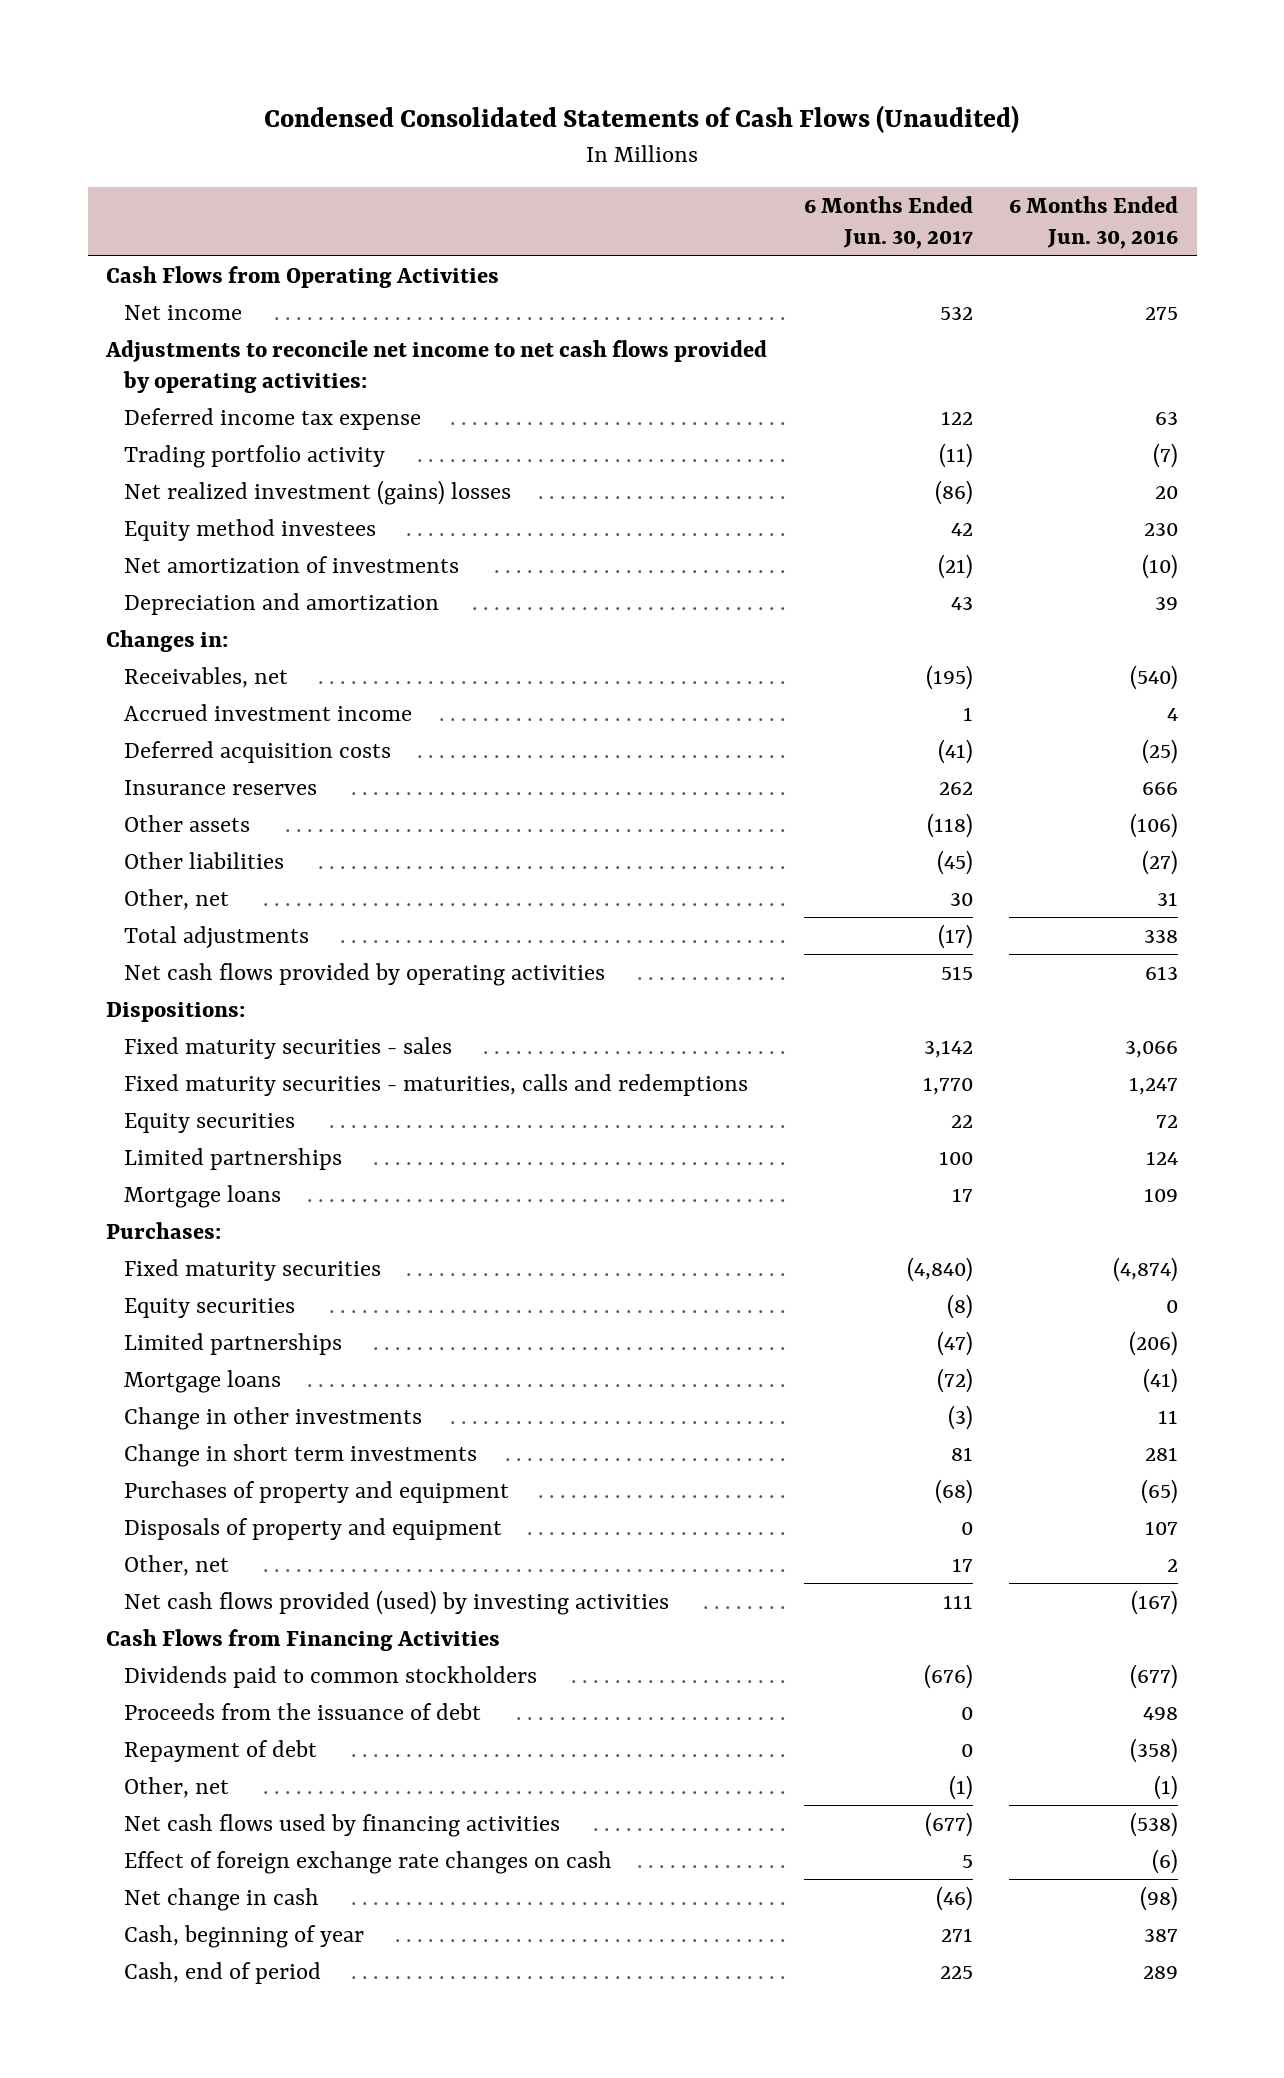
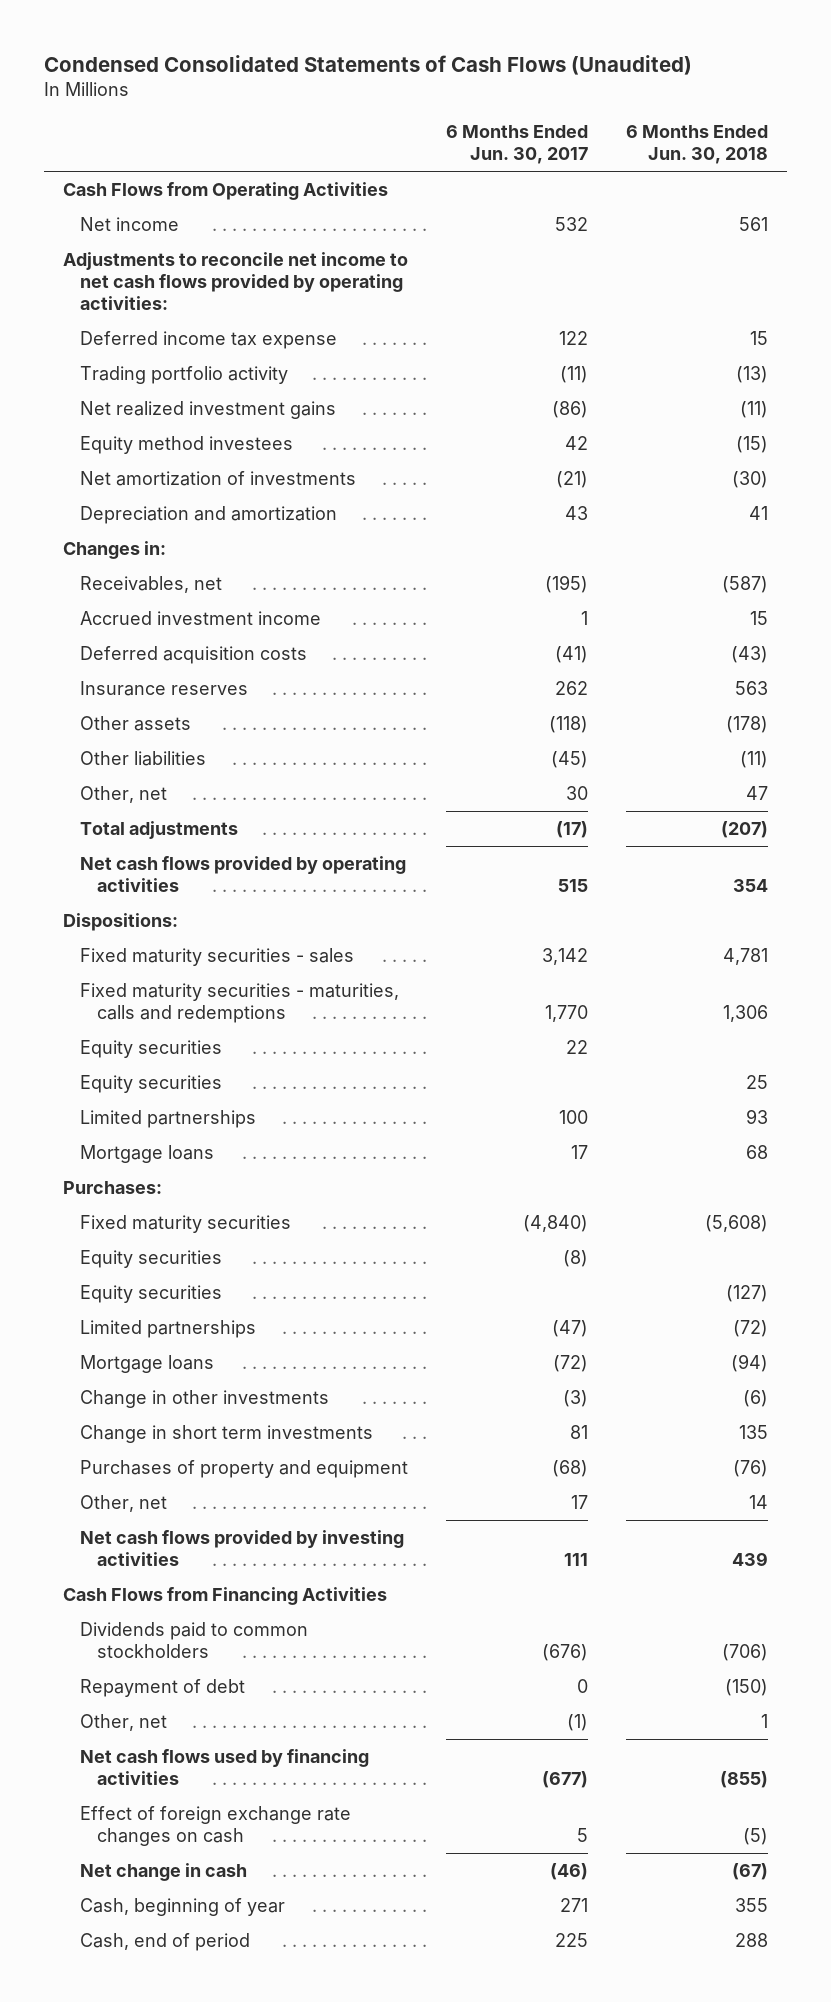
[1009,196,1179,250] 6 Months Ended Jun. 30, 2016 -> none
none -> [626,125,769,165] 6 Months Ended Jun. 30, 2018
[124,479,512,505] Net realized investment (gains) losses -> [80,401,337,420] Net realized investment gains
none -> [80,1075,223,1094] Equity securities
none -> [80,1285,223,1304] Equity securities
[124,1517,503,1540] Disposals of property and equipment -> none
[124,1589,670,1615] Net cash flows provided (used) by investing activities -> [80,1530,405,1567] Net cash flows provided by investing activities
[124,1702,482,1720] Proceeds from the issuance of debt -> none

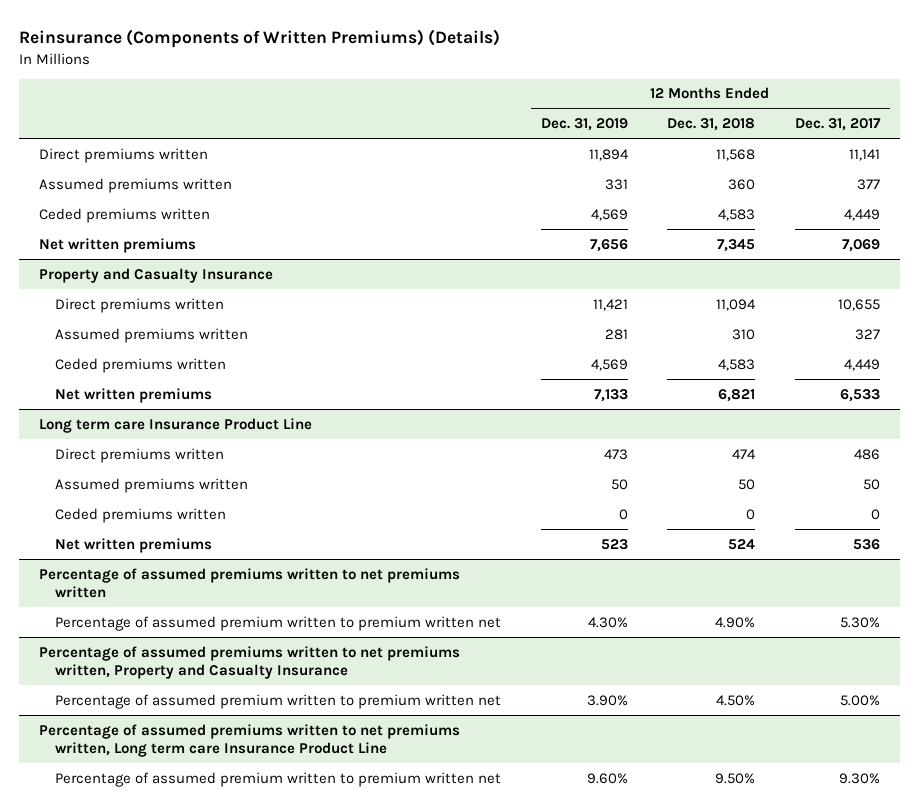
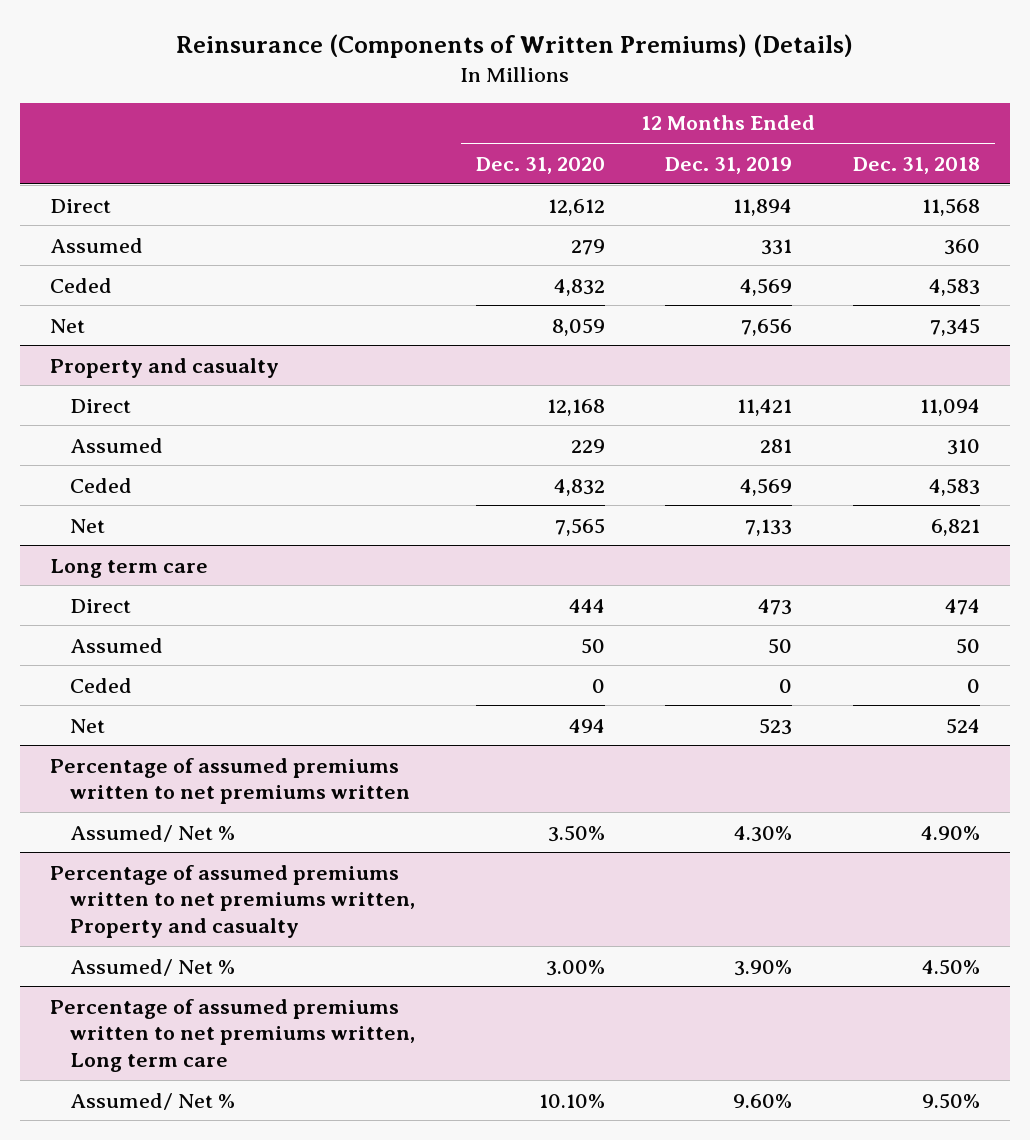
[794,118,881,132] Dec. 31, 2017 -> none
none -> [475,156,605,174] Dec. 31, 2020
[39,147,209,163] Direct premiums written -> [50,198,112,213] Direct
[39,177,233,193] Assumed premiums written -> [50,237,144,253] Assumed
[39,207,211,223] Ceded premiums written -> [50,277,113,293] Ceded
[39,237,197,253] Net written premiums -> [50,318,86,333] Net
[39,267,274,283] Property and Casualty Insurance -> [50,357,280,378] Property and casualty
[55,297,225,313] Direct premiums written -> [70,398,132,413] Direct
[55,327,249,343] Assumed premiums written -> [70,437,164,453] Assumed
[55,357,227,373] Ceded premiums written -> [70,477,133,493] Ceded
[55,387,213,403] Net written premiums -> [70,518,106,533] Net
[39,417,313,433] Long term care Insurance Product Line -> [50,558,209,578] Long term care
[55,447,225,463] Direct premiums written -> [70,598,132,613] Direct
[55,477,249,493] Assumed premiums written -> [70,637,164,653] Assumed
[55,507,227,523] Ceded premiums written -> [70,677,133,693] Ceded
[55,537,213,553] Net written premiums -> [70,718,106,733] Net
[55,615,502,631] Percentage of assumed premium written to premium written net -> [70,824,236,842] Assumed/ Net %
[39,645,461,679] Percentage of assumed premiums written to net premiums written, Property and Casualty Insurance -> [50,864,416,939] Percentage of assumed premiums written to net premiums written, Property and casualty
[55,693,502,709] Percentage of assumed premium written to premium written net -> [70,958,236,976] Assumed/ Net %
[39,723,461,757] Percentage of assumed premiums written to net premiums written, Long term care Insurance Product Line -> [50,998,416,1073] Percentage of assumed premiums written to net premiums written, Long term care
[55,771,502,787] Percentage of assumed premium written to premium written net -> [70,1092,236,1110] Assumed/ Net %

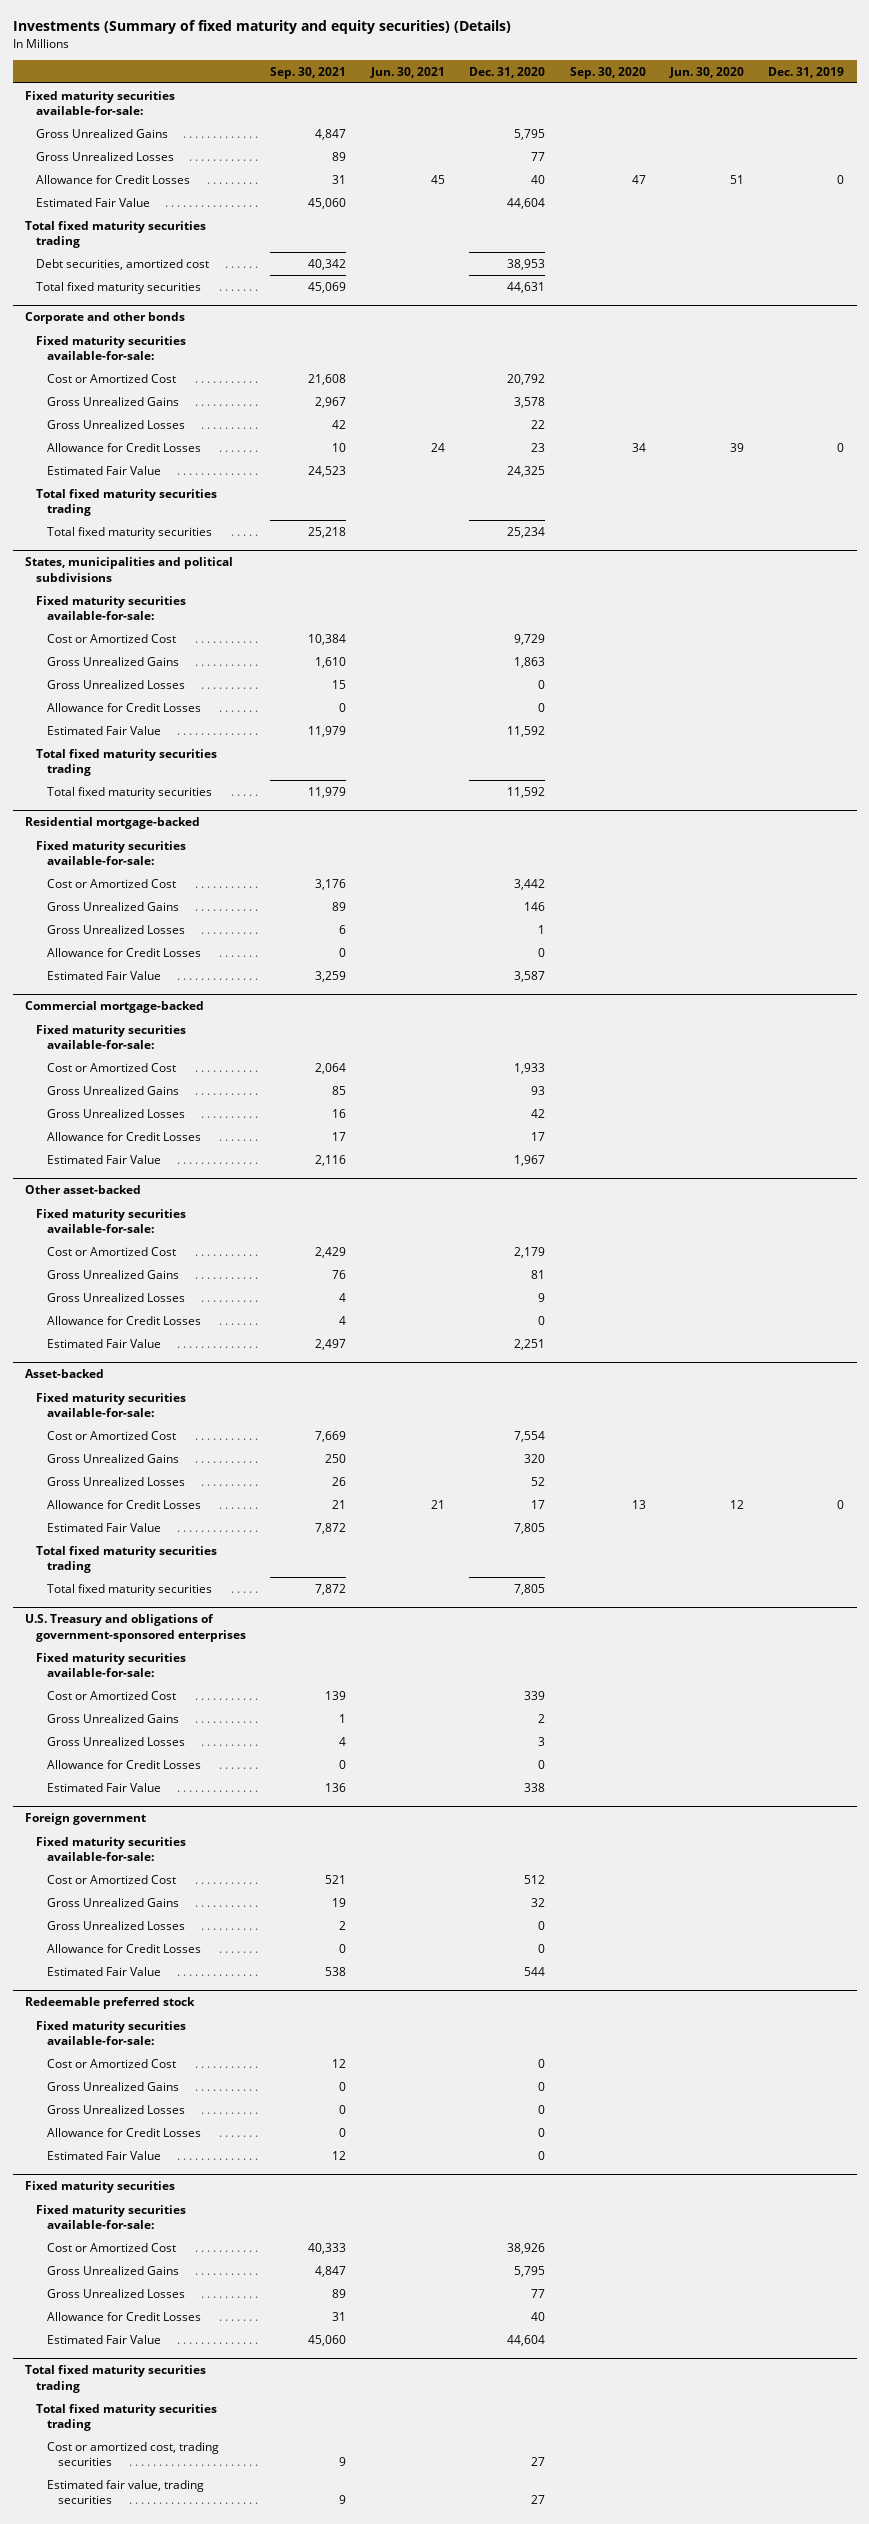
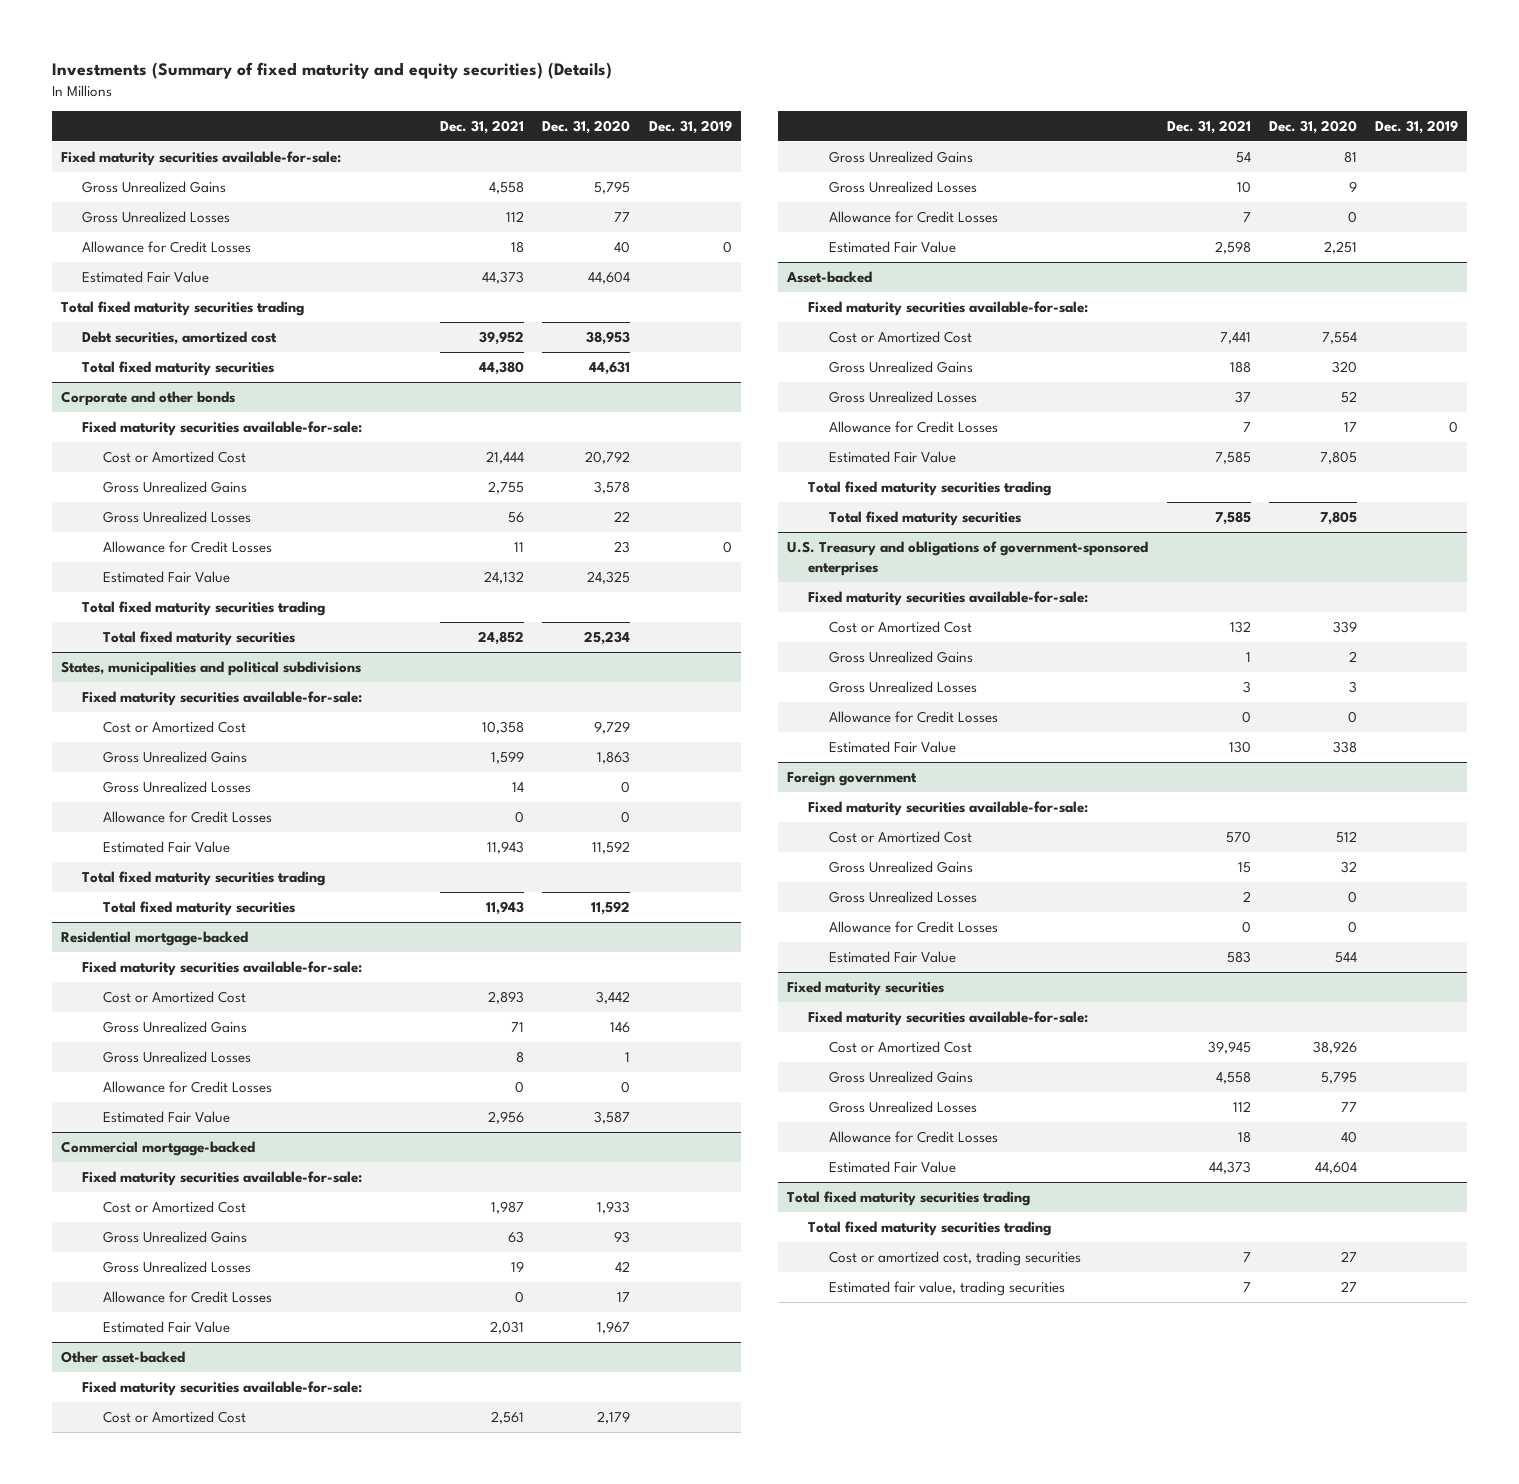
[270,66,347,79] Sep. 30, 2021 -> none
[369,66,445,78] Jun. 30, 2021 -> none
[569,66,646,79] Sep. 30, 2020 -> none
[668,66,744,78] Jun. 30, 2020 -> none
none -> [440,119,525,134] Dec. 31, 2021
[24,1997,195,2010] Redeemable preferred stock -> none
[35,2020,186,2045] Fixed maturity securities available-for-sale: -> none
[46,2058,176,2068] Cost or Amortized Cost -> none
[46,2081,179,2091] Gross Unrealized Gains -> none
[46,2104,185,2114] Gross Unrealized Losses -> none
[46,2127,201,2137] Allowance for Credit Losses -> none
[46,2150,161,2160] Estimated Fair Value -> none

